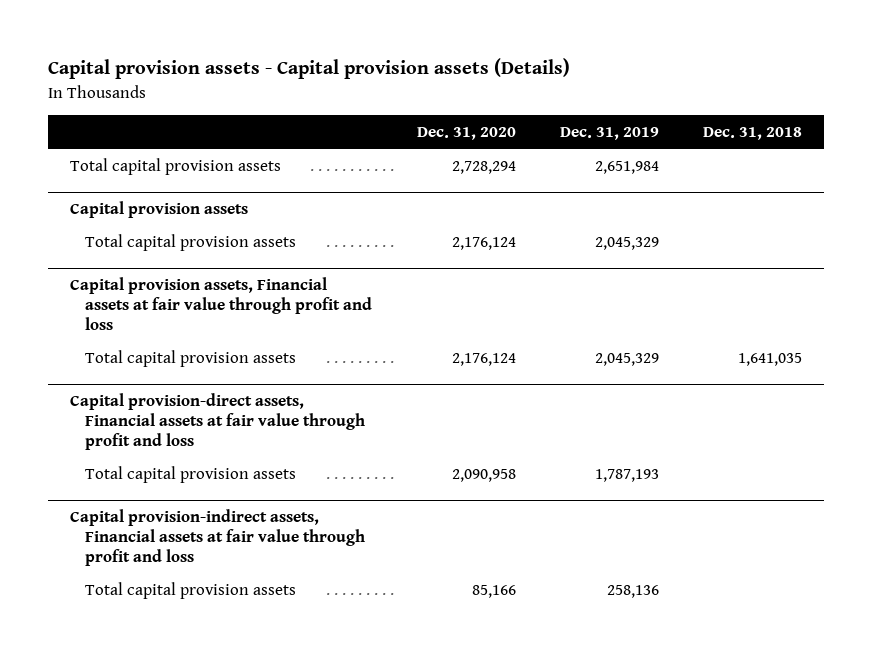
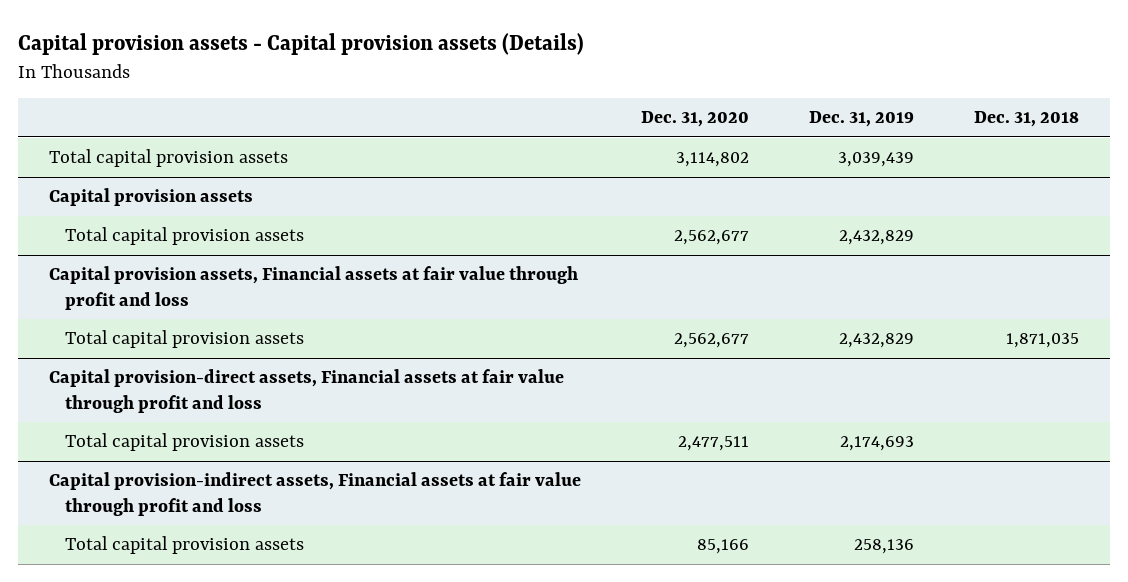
[451,160,516,174] 2,728,294 -> [675,152,749,168] 3,114,802
[594,160,659,174] 2,651,984 -> [838,152,915,168] 3,039,439
[451,236,516,250] 2,176,124 -> [673,230,749,246] 2,562,677
[594,236,659,250] 2,045,329 -> [839,230,915,246] 2,432,829
[451,352,516,366] 2,176,124 -> [673,333,749,349] 2,562,677
[594,352,659,366] 2,045,329 -> [839,333,915,349] 2,432,829
[737,352,802,366] 1,641,035 -> [1006,333,1080,349] 1,871,035
[451,468,516,482] 2,090,958 -> [677,436,749,452] 2,477,511
[594,468,659,482] 1,787,193 -> [840,436,915,452] 2,174,693

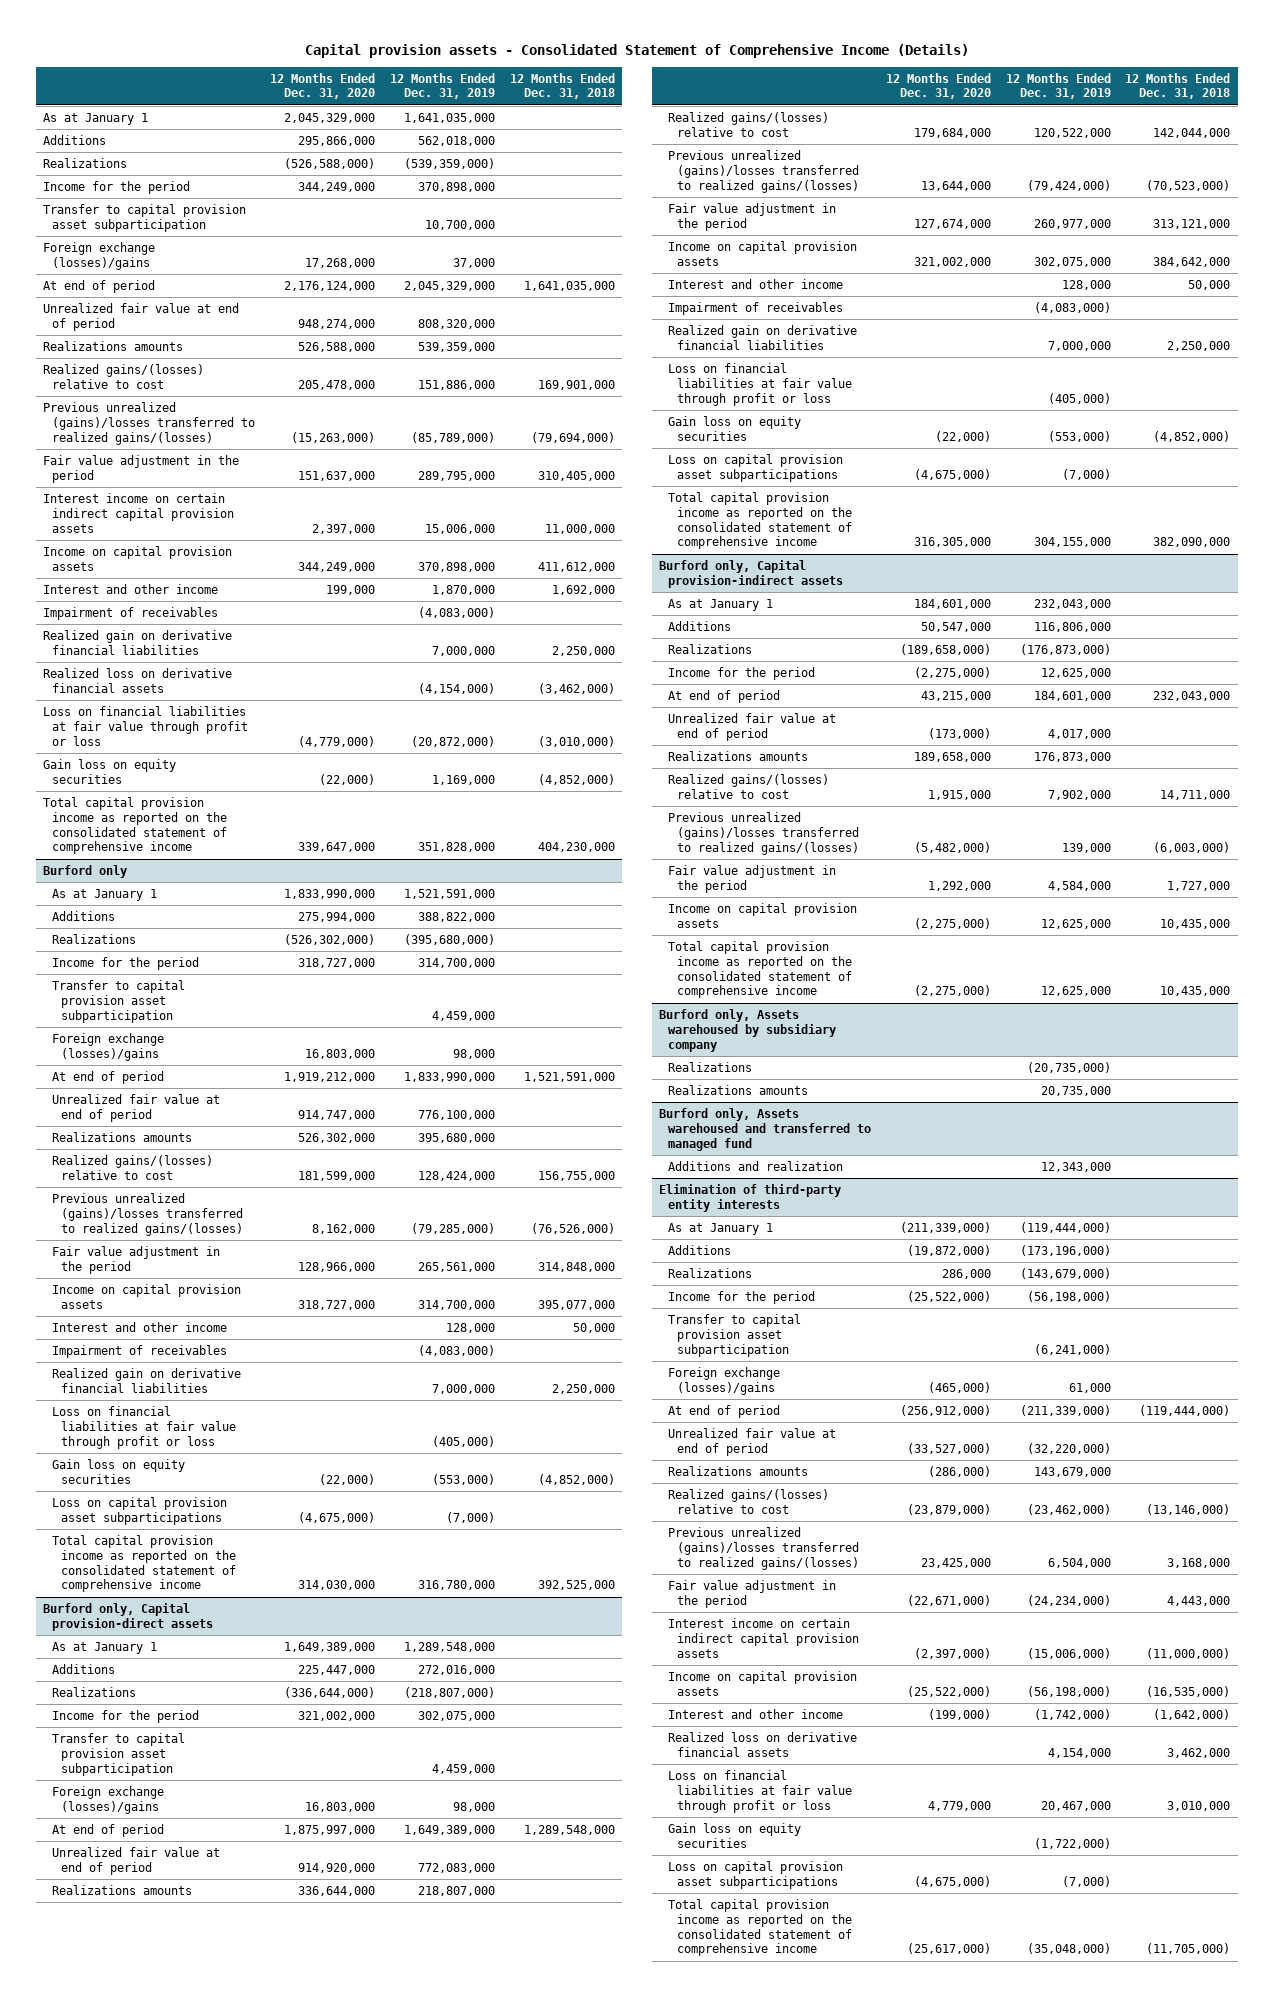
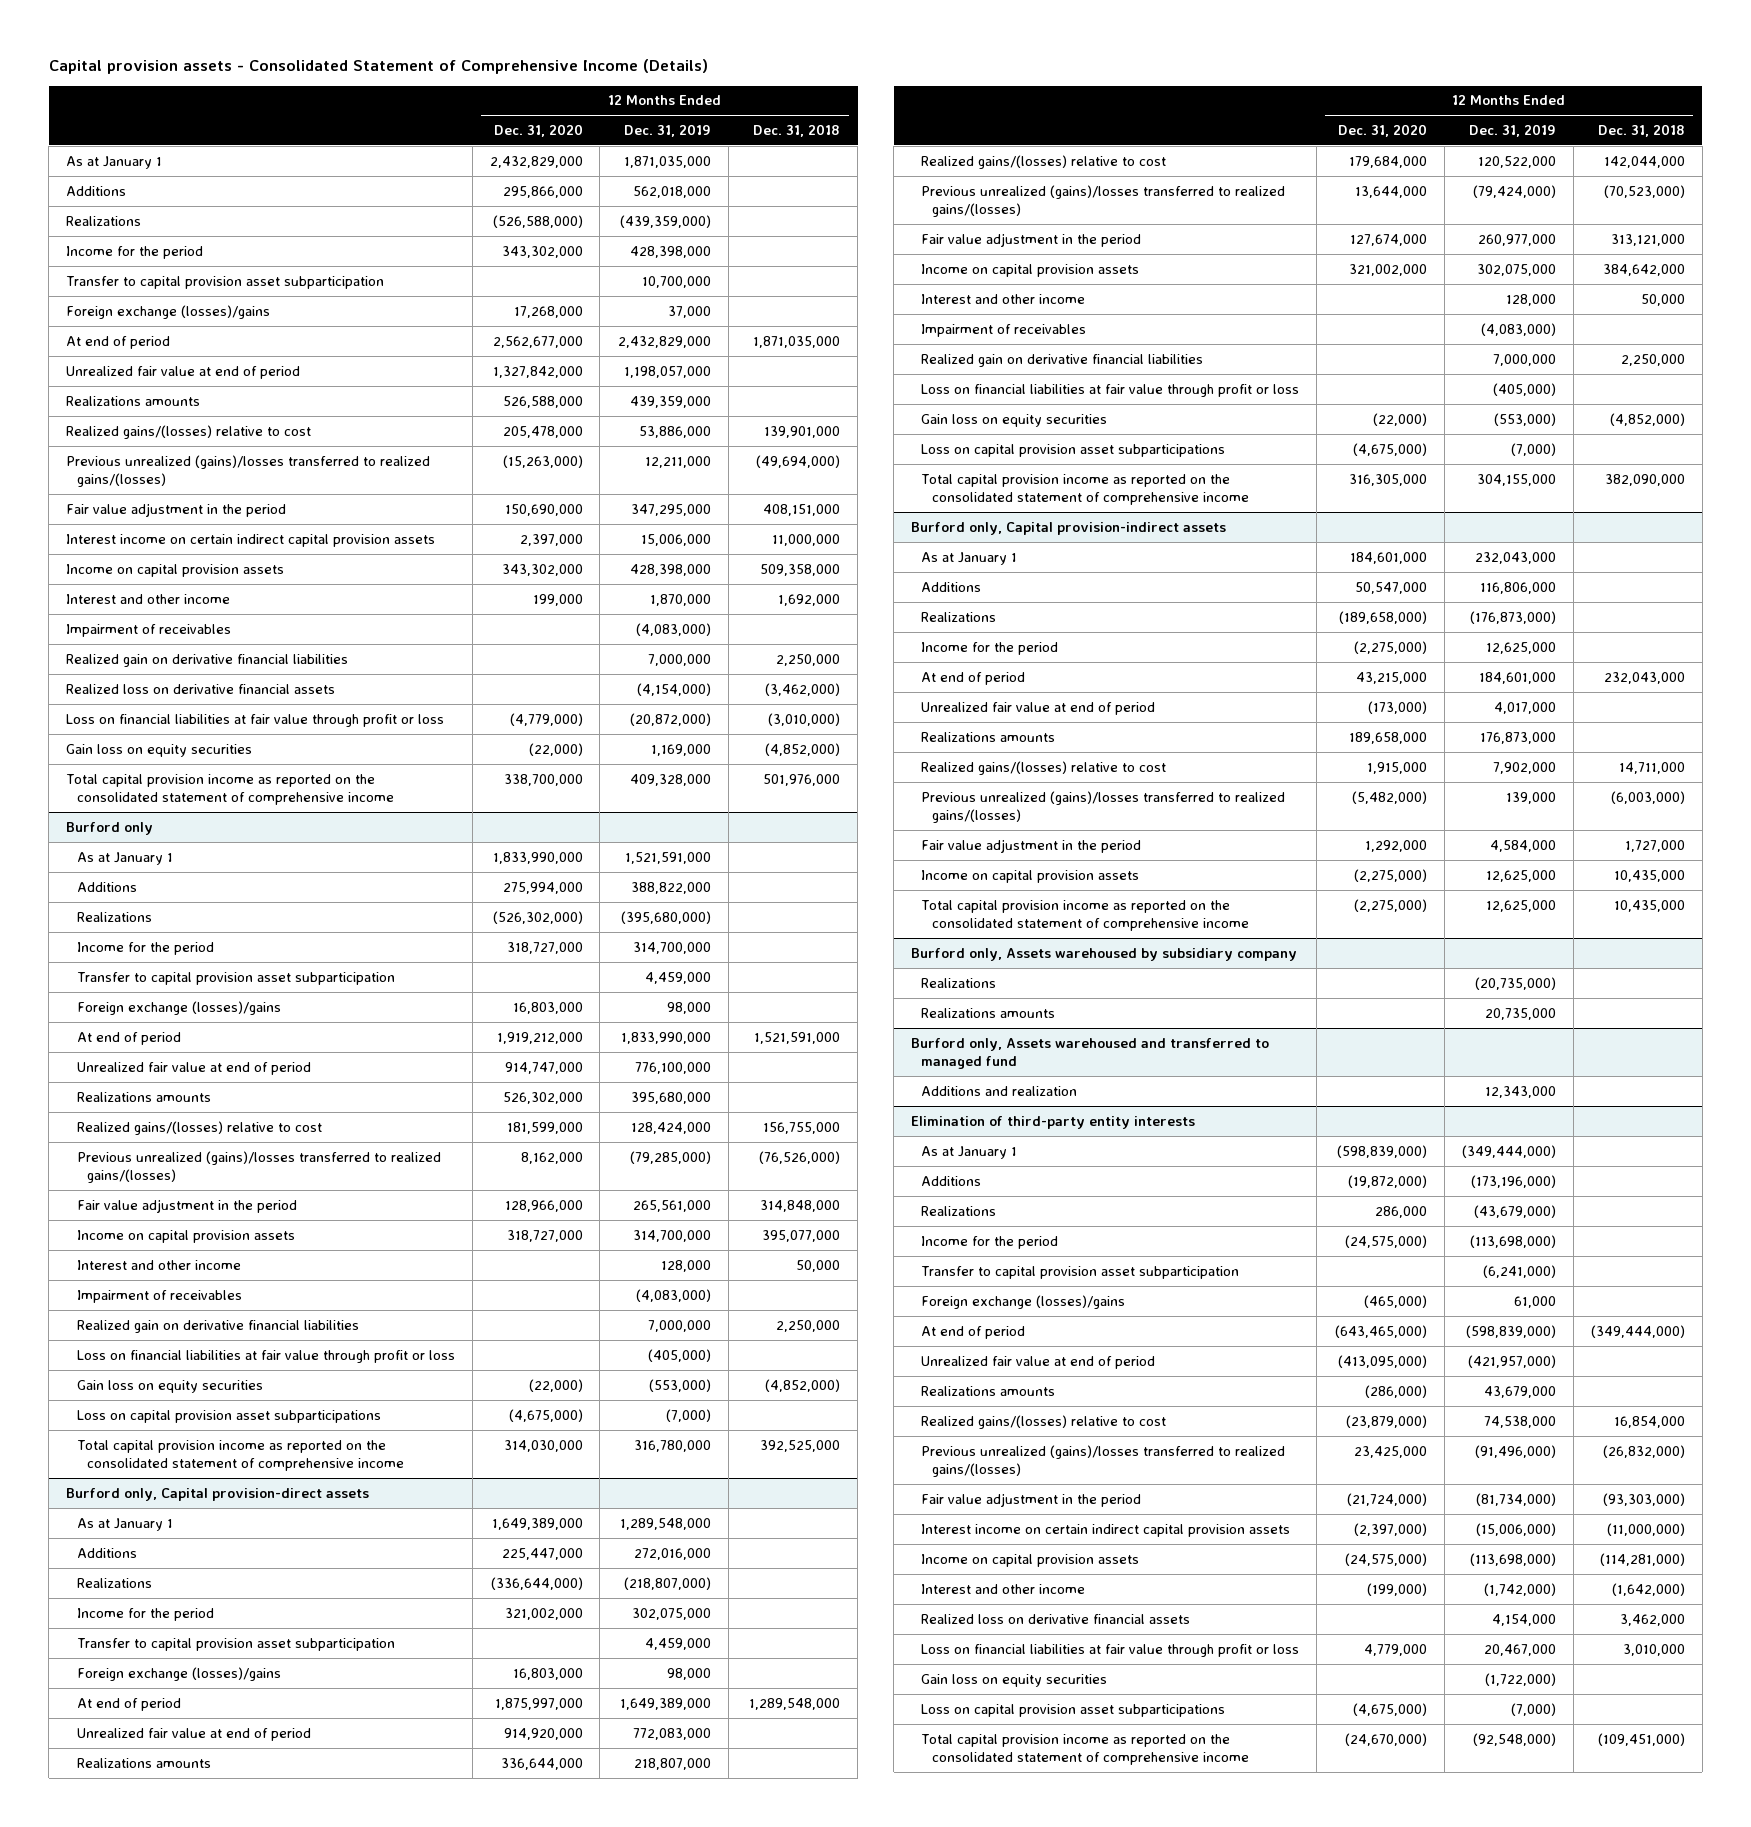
[283,113,375,124] 2,045,329,000 -> [489,155,583,168] 2,432,829,000
[403,113,495,124] 1,641,035,000 -> [624,155,712,168] 1,871,035,000
[403,158,495,170] (539,359,000) -> [620,214,712,228] (439,359,000)
[297,182,375,193] 344,249,000 -> [501,245,583,258] 343,302,000
[417,182,495,193] 370,898,000 -> [630,245,712,258] 428,398,000
[283,281,375,292] 2,176,124,000 -> [492,335,583,348] 2,562,677,000
[403,281,495,292] 2,045,329,000 -> [618,335,712,348] 2,432,829,000
[523,281,615,292] 1,641,035,000 -> [753,335,841,348] 1,871,035,000
[297,318,375,329] 948,274,000 -> [492,365,583,378] 1,327,842,000
[417,318,495,329] 808,320,000 -> [624,365,712,378] 1,198,057,000
[417,342,495,353] 539,359,000 -> [630,395,712,408] 439,359,000
[417,379,495,390] 151,886,000 -> [639,425,712,438] 53,886,000
[537,379,615,390] 169,901,000 -> [764,425,841,438] 139,901,000
[410,431,495,443] (85,789,000) -> [645,455,712,468] 12,211,000
[530,431,615,443] (79,694,000) -> [756,454,841,468] (49,694,000)
[297,470,375,481] 151,637,000 -> [504,503,583,516] 150,690,000
[417,470,495,481] 289,795,000 -> [631,503,712,516] 347,295,000
[537,470,615,481] 310,405,000 -> [763,503,841,516] 408,151,000
[297,561,375,572] 344,249,000 -> [501,563,583,576] 343,302,000
[417,561,495,572] 370,898,000 -> [630,563,712,576] 428,398,000
[537,561,615,572] 411,612,000 -> [760,563,841,576] 509,358,000
[297,842,375,853] 339,647,000 -> [503,773,583,786] 338,700,000
[417,842,495,853] 351,828,000 -> [630,773,712,786] 409,328,000
[537,842,615,853] 404,230,000 -> [763,773,841,786] 501,976,000
[899,1222,991,1234] (211,339,000) -> [1337,1144,1428,1158] (598,839,000)
[1019,1222,1111,1234] (119,444,000) -> [1461,1144,1556,1158] (349,444,000)
[1019,1268,1111,1280] (143,679,000) -> [1473,1204,1556,1218] (43,679,000)
[906,1291,991,1303] (25,522,000) -> [1345,1234,1428,1248] (24,575,000)
[1026,1291,1111,1303] (56,198,000) -> [1469,1234,1556,1248] (113,698,000)
[899,1405,991,1417] (256,912,000) -> [1335,1324,1428,1338] (643,465,000)
[1019,1405,1111,1417] (211,339,000) -> [1465,1324,1556,1338] (598,839,000)
[1139,1405,1231,1417] (119,444,000) -> [1590,1324,1685,1338] (349,444,000)
[906,1442,991,1454] (33,527,000) -> [1338,1354,1428,1368] (413,095,000)
[1026,1442,1111,1454] (32,220,000) -> [1467,1354,1556,1368] (421,957,000)
[1033,1467,1111,1478] 143,679,000 -> [1483,1385,1556,1398] 43,679,000
[1026,1503,1111,1515] (23,462,000) -> [1483,1415,1556,1428] 74,538,000
[1146,1503,1231,1515] (13,146,000) -> [1613,1415,1685,1428] 16,854,000
[1047,1557,1111,1568] 6,504,000 -> [1474,1444,1556,1458] (91,496,000)
[1167,1557,1231,1568] 3,168,000 -> [1602,1444,1685,1458] (26,832,000)
[906,1594,991,1606] (22,671,000) -> [1347,1492,1428,1506] (21,724,000)
[1026,1594,1111,1606] (24,234,000) -> [1475,1492,1556,1506] (81,734,000)
[1167,1595,1231,1606] 4,443,000 -> [1602,1492,1685,1506] (93,303,000)
[906,1685,991,1697] (25,522,000) -> [1345,1552,1428,1566] (24,575,000)
[1026,1685,1111,1697] (56,198,000) -> [1469,1552,1556,1566] (113,698,000)
[1146,1685,1231,1697] (16,535,000) -> [1599,1552,1685,1566] (114,281,000)
[906,1943,991,1955] (25,617,000) -> [1345,1732,1428,1746] (24,670,000)
[1026,1943,1111,1955] (35,048,000) -> [1472,1732,1556,1746] (92,548,000)
[1146,1943,1231,1955] (11,705,000) -> [1597,1732,1685,1746] (109,451,000)

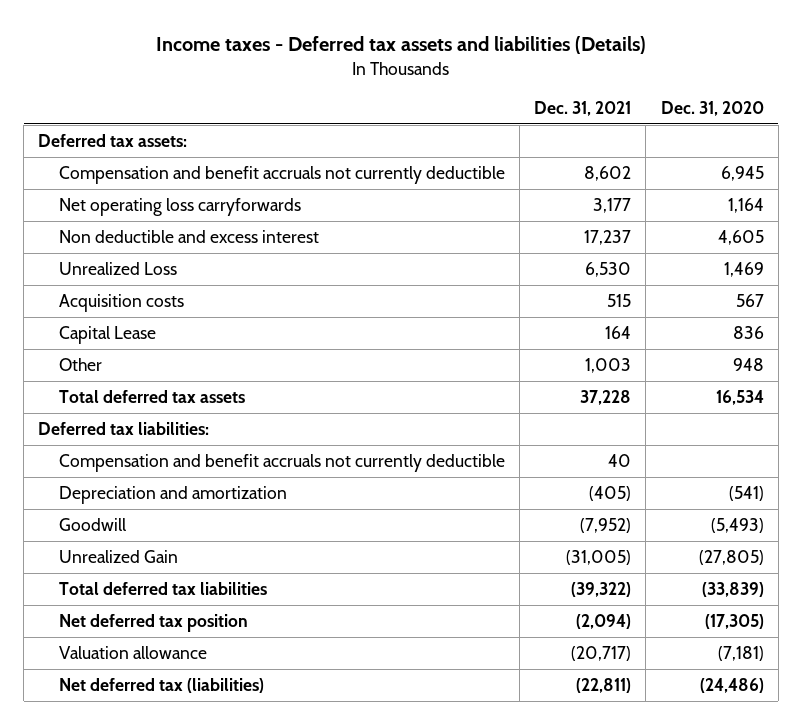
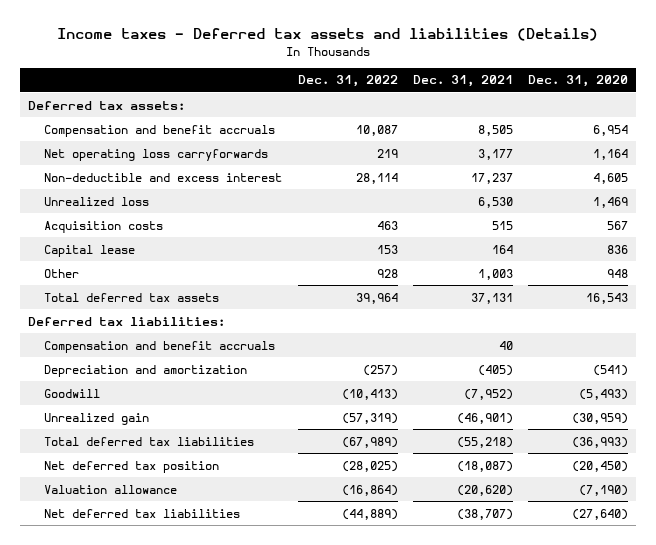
none -> [297,75,398,88] Dec. 31, 2022
[58,166,505,185] Compensation and benefit accruals not currently deductible -> [44,124,276,137] Compensation and benefit accruals
[584,166,632,182] 8,602 -> [477,124,513,136] 8,505
[720,166,764,182] 6,945 -> [593,124,629,136] 6,954
[58,230,319,244] Non deductible and excess interest -> [44,172,283,182] Non-deductible and excess interest
[58,262,177,276] Unrealized Loss -> [44,196,150,206] Unrealized loss
[58,326,156,345] Capital Lease -> [44,244,136,257] Capital lease
[580,390,632,406] 37,228 -> [470,292,513,304] 37,131
[715,390,764,406] 16,534 -> [586,292,629,304] 16,543
[58,454,505,473] Compensation and benefit accruals not currently deductible -> [44,340,276,353] Compensation and benefit accruals
[58,550,178,564] Unrealized Gain -> [44,412,150,425] Unrealized gain
[566,550,632,566] (31,005) -> [456,412,513,424] (46,901)
[698,550,764,566] (27,805) -> [572,412,629,424] (30,959)
[571,582,632,598] (39,322) -> [456,436,513,448] (55,218)
[701,582,764,598] (33,839) -> [572,436,629,448] (36,993)
[576,614,632,630] (2,094) -> [456,460,513,472] (18,087)
[704,614,764,630] (17,305) -> [572,460,629,472] (20,450)
[571,646,632,662] (20,717) -> [456,484,513,496] (20,620)
[717,646,764,662] (7,181) -> [579,484,629,496] (7,190)
[58,678,264,694] Net deferred tax (liabilities) -> [44,508,241,518] Net deferred tax liabilities
[576,678,632,694] (22,811) -> [456,508,513,520] (38,707)
[699,678,764,694] (24,486) -> [572,508,629,520] (27,640)

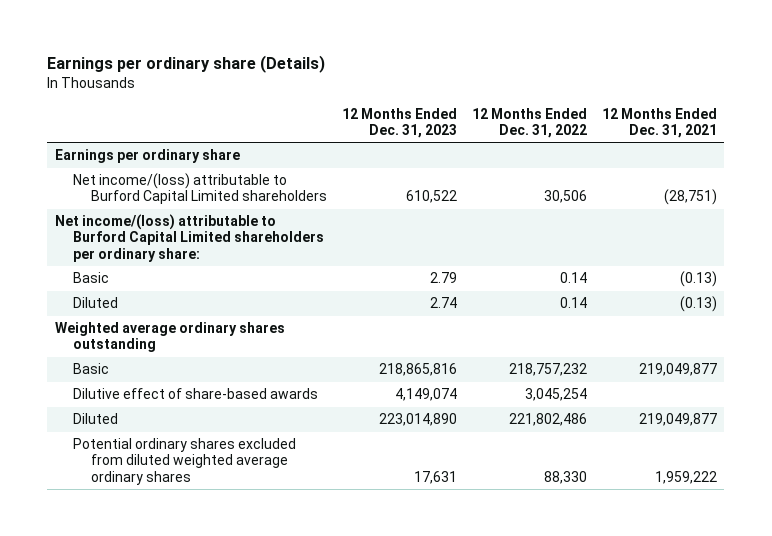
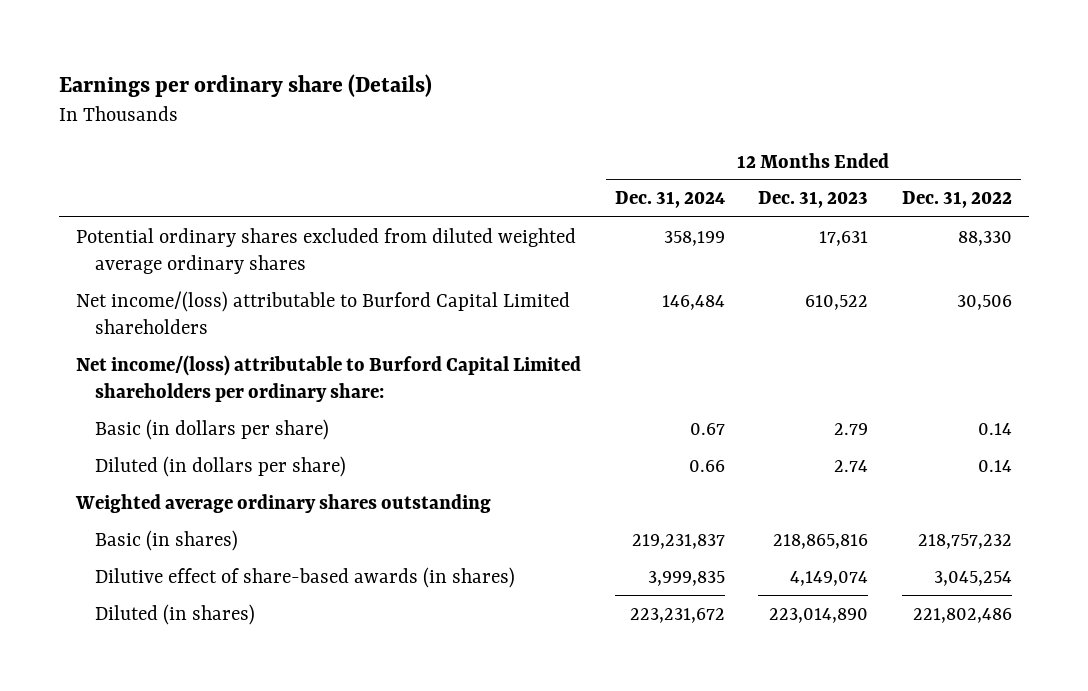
[601,107,717,138] 12 Months Ended Dec. 31, 2021 -> none
none -> [614,191,725,209] Dec. 31, 2024
[54,149,240,164] Earnings per ordinary share -> none
[73,438,297,485] Potential ordinary shares excluded from diluted weighted average ordinary shares -> [75,227,576,275] Potential ordinary shares excluded from diluted weighted average ordinary shares
[73,272,110,284] Basic -> [95,418,330,440] Basic (in dollars per share)
[73,297,119,309] Diluted -> [95,455,347,477] Diluted (in dollars per share)
[73,363,110,375] Basic -> [95,529,239,551] Basic (in shares)
[73,388,319,400] Dilutive effect of share-based awards -> [95,566,516,588] Dilutive effect of share-based awards (in shares)
[73,413,119,425] Diluted -> [95,603,256,625] Diluted (in shares)

